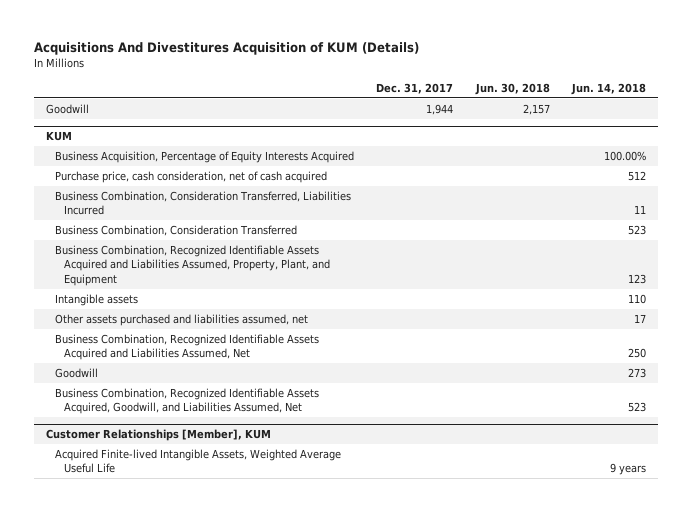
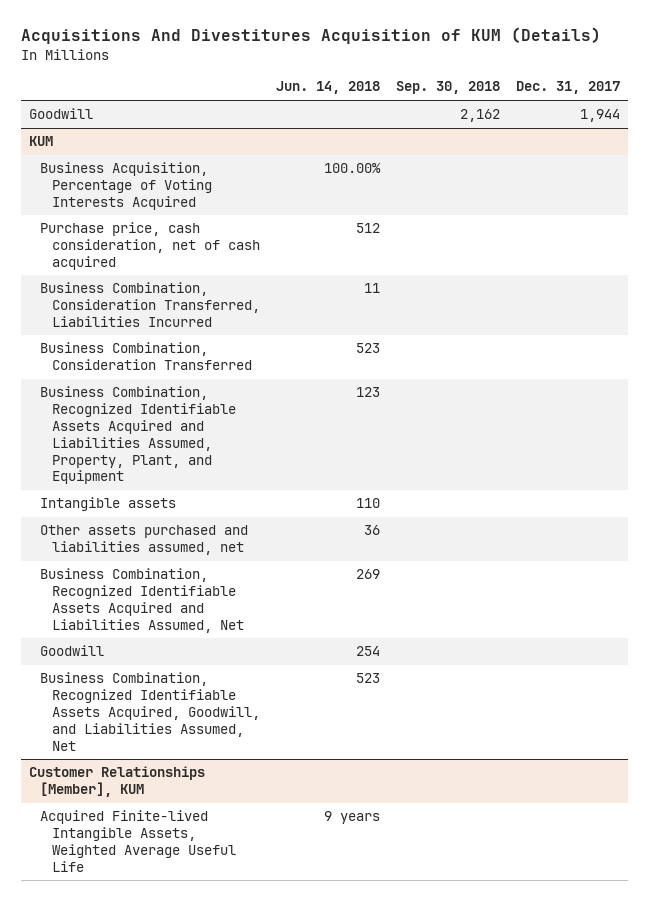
[474,83,550,96] Jun. 30, 2018 -> none
none -> [395,81,500,95] Sep. 30, 2018
[54,150,354,163] Business Acquisition, Percentage of Equity Interests Acquired -> [40,162,212,210] Business Acquisition, Percentage of Voting Interests Acquired
[634,313,647,323] 17 -> [363,525,380,536] 36
[628,348,647,359] 250 -> [355,569,380,580] 269
[628,367,647,378] 273 -> [355,646,380,657] 254

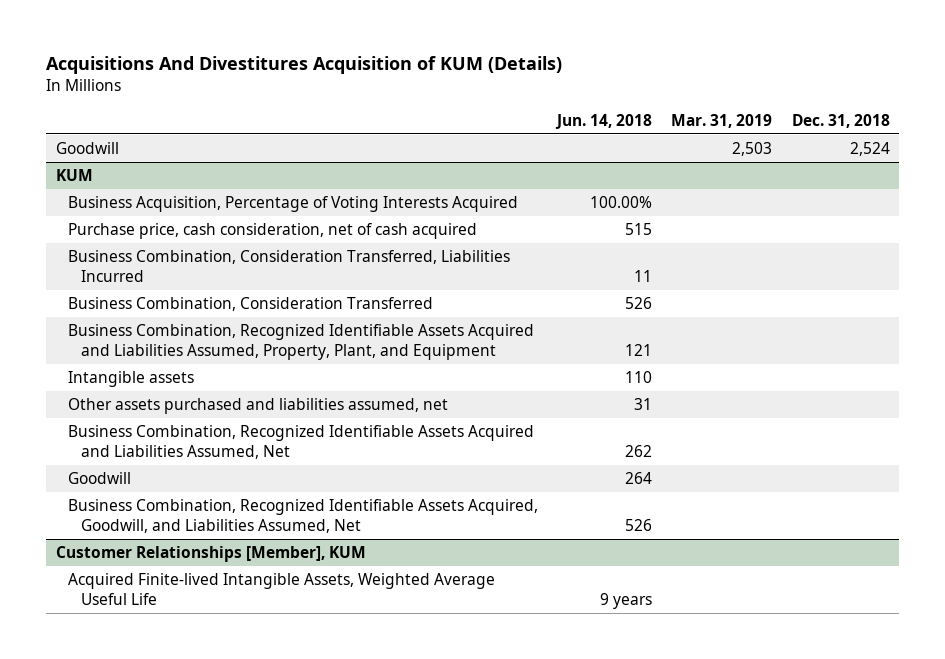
[395,81,500,95] Sep. 30, 2018 -> none
[515,81,620,95] Dec. 31, 2017 -> none
none -> [671,113,773,128] Mar. 31, 2019
none -> [791,113,890,128] Dec. 31, 2018
[355,223,380,234] 512 -> [625,222,653,235] 515
[355,343,380,354] 523 -> [625,296,653,309] 526
[355,387,380,398] 123 -> [625,343,653,356] 121
[363,525,380,536] 36 -> [634,397,653,410] 31
[355,569,380,580] 269 -> [625,444,653,457] 262
[355,646,380,657] 254 -> [625,471,653,484] 264
[355,673,380,684] 523 -> [625,518,653,531] 526

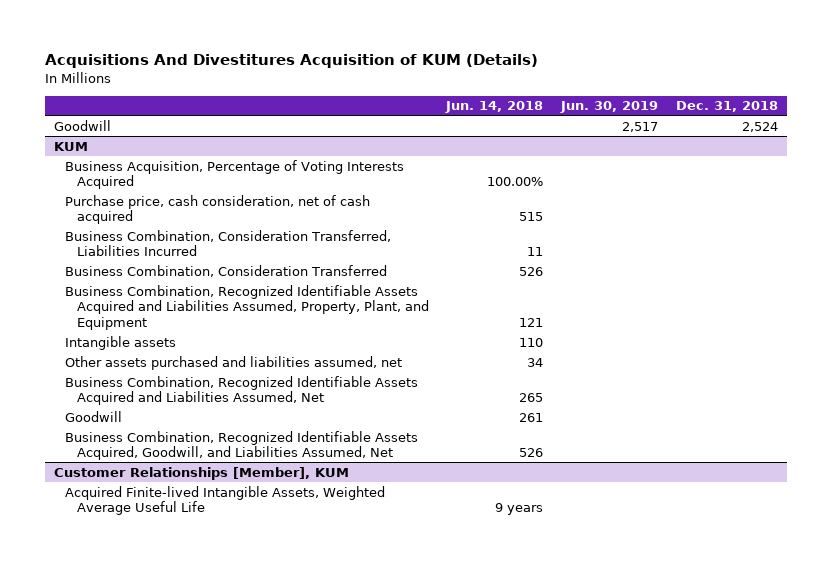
[671,113,773,128] Mar. 31, 2019 -> none
none -> [560,101,659,114] Jun. 30, 2019
[634,397,653,410] 31 -> [527,357,544,367] 34
[625,444,653,457] 262 -> [519,393,544,403] 265
[625,471,653,484] 264 -> [519,412,544,422] 261

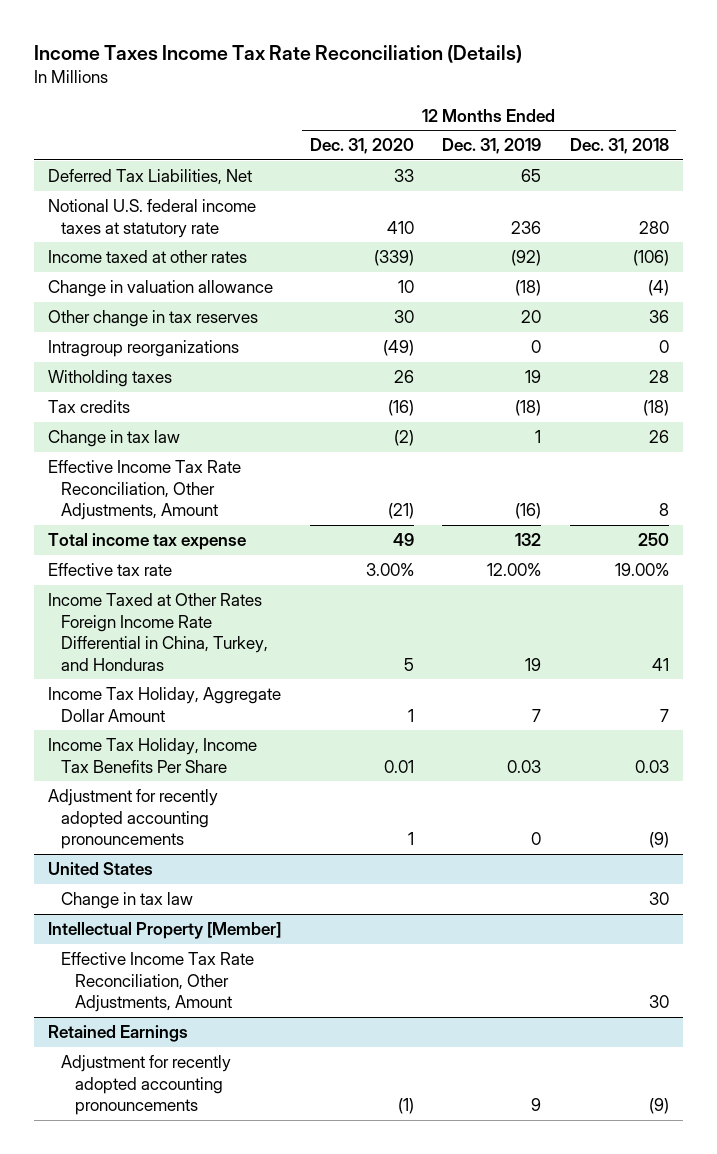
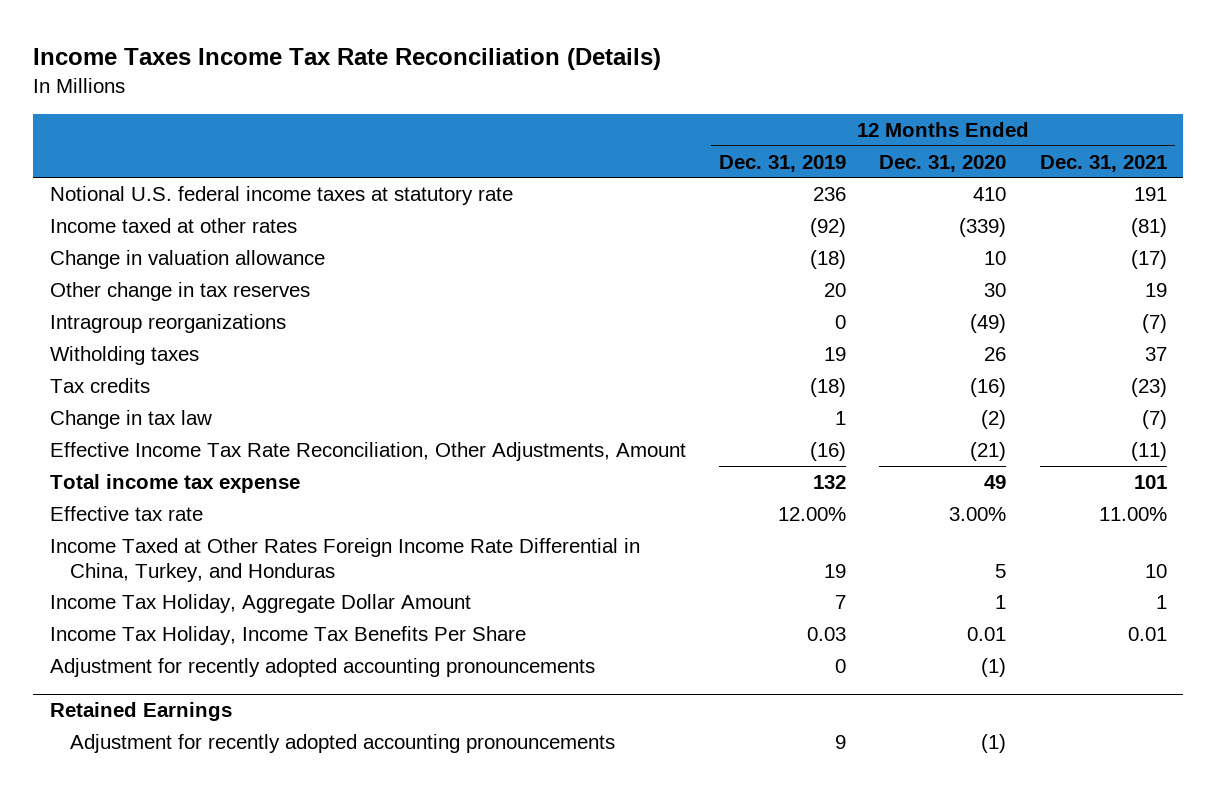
[569,138,669,155] Dec. 31, 2018 -> none
none -> [1039,154,1167,172] Dec. 31, 2021
[48,169,253,186] Deferred Tax Liabilities, Net -> none
[48,862,154,876] United States -> none
[61,892,194,910] Change in tax law -> none
[48,922,282,940] Intellectual Property [Member] -> none
[61,952,255,1013] Effective Income Tax Rate Reconciliation, Other Adjustments, Amount -> none
[407,832,414,846] 1 -> [981,657,1007,677] (1)

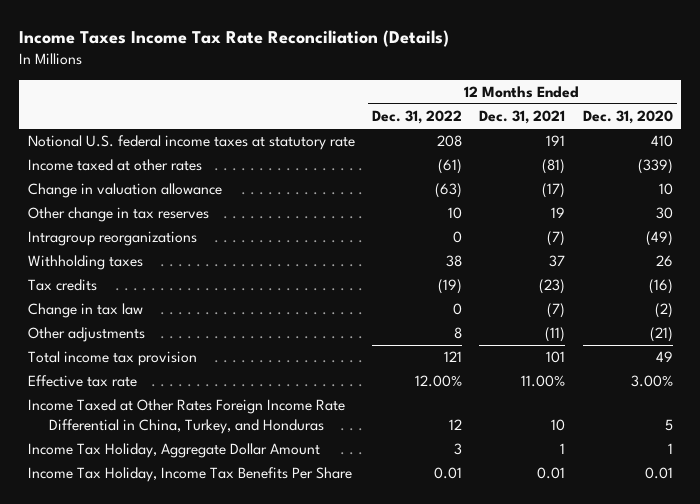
[718,154,846,172] Dec. 31, 2019 -> none
none -> [372,110,463,125] Dec. 31, 2022
[49,345,199,365] Witholding taxes -> [27,255,143,271] Withholding taxes
[49,441,686,461] Effective Income Tax Rate Reconciliation, Other Adjustments, Amount -> [27,327,145,343] Other adjustments
[49,473,300,493] Total income tax expense -> [27,351,197,367] Total income tax provision
[49,657,595,677] Adjustment for recently adopted accounting pronouncements -> none
[49,702,232,722] Retained Earnings -> none
[69,733,615,753] Adjustment for recently adopted accounting pronouncements -> none

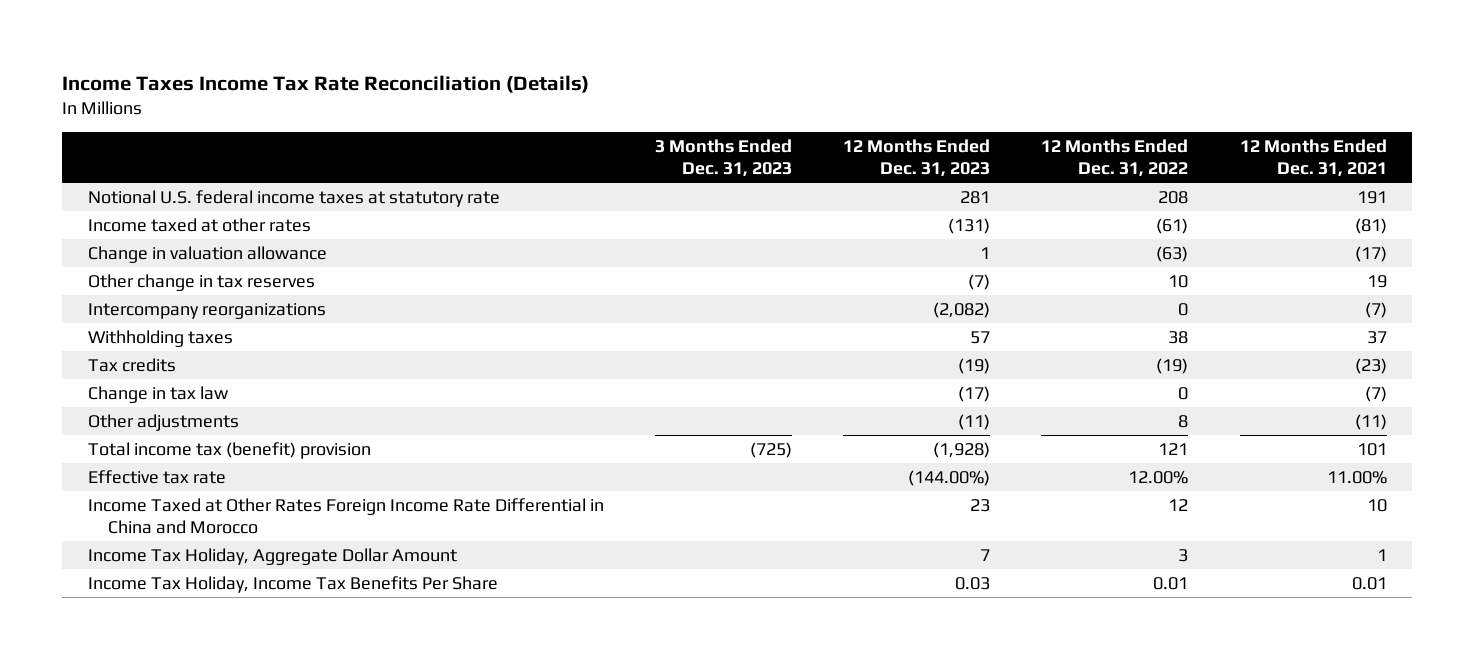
[582,110,673,125] Dec. 31, 2020 -> none
none -> [654,138,792,177] 3 Months Ended Dec. 31, 2023
none -> [843,138,991,177] 12 Months Ended Dec. 31, 2023
[27,231,197,247] Intragroup reorganizations -> none
none -> [87,302,326,319] Intercompany reorganizations
[27,351,197,367] Total income tax provision -> [87,441,371,459] Total income tax (benefit) provision
[27,399,345,434] Income Taxed at Other Rates Foreign Income Rate Differential in China, Turkey, and Honduras -> [87,497,604,534] Income Taxed at Other Rates Foreign Income Rate Differential in China and Morocco

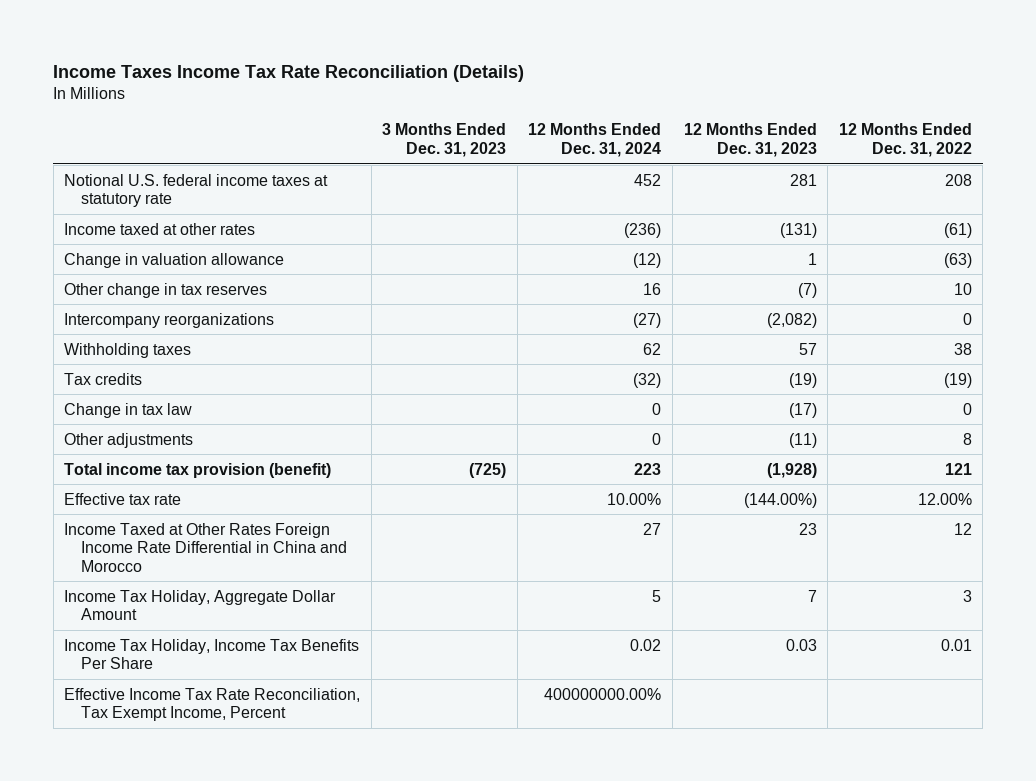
[1239,138,1387,177] 12 Months Ended Dec. 31, 2021 -> none
none -> [528,123,662,157] 12 Months Ended Dec. 31, 2024
[87,441,371,459] Total income tax (benefit) provision -> [64,462,332,478] Total income tax provision (benefit)
none -> [64,687,361,722] Effective Income Tax Rate Reconciliation, Tax Exempt Income, Percent

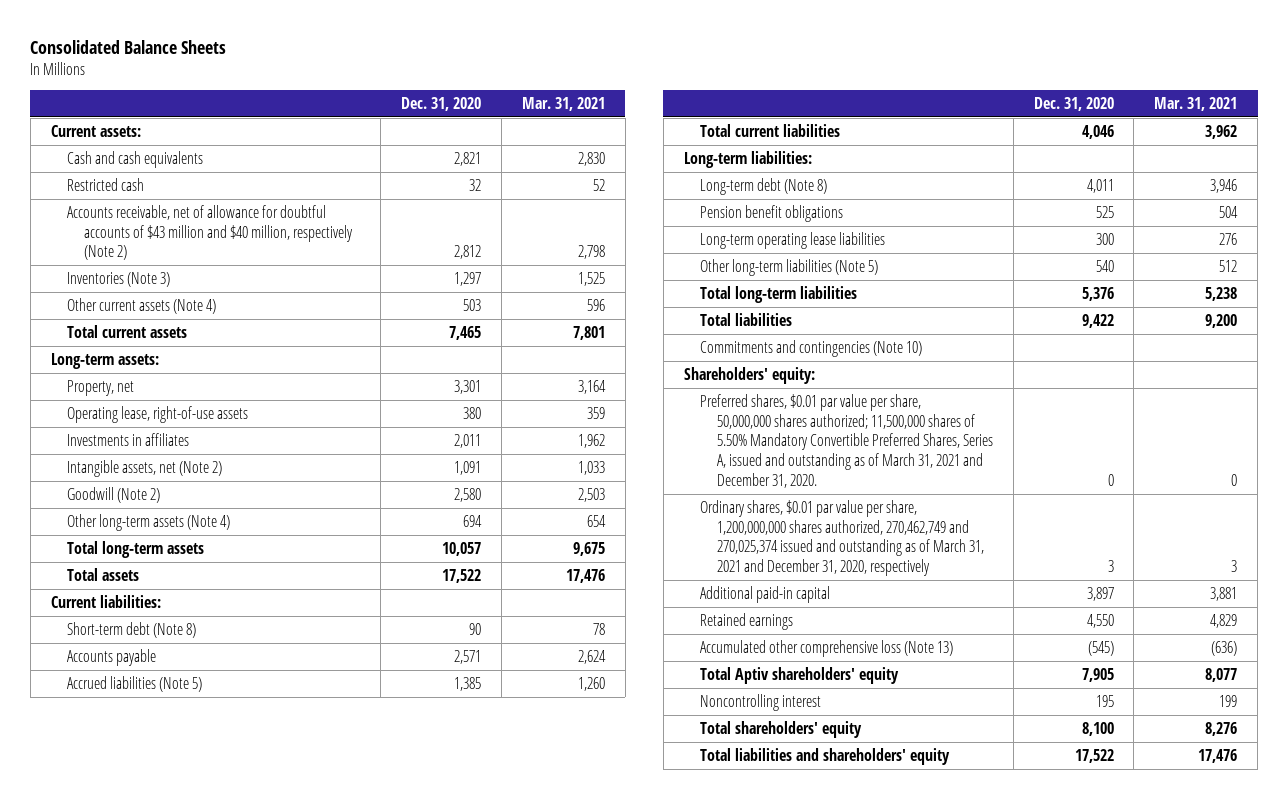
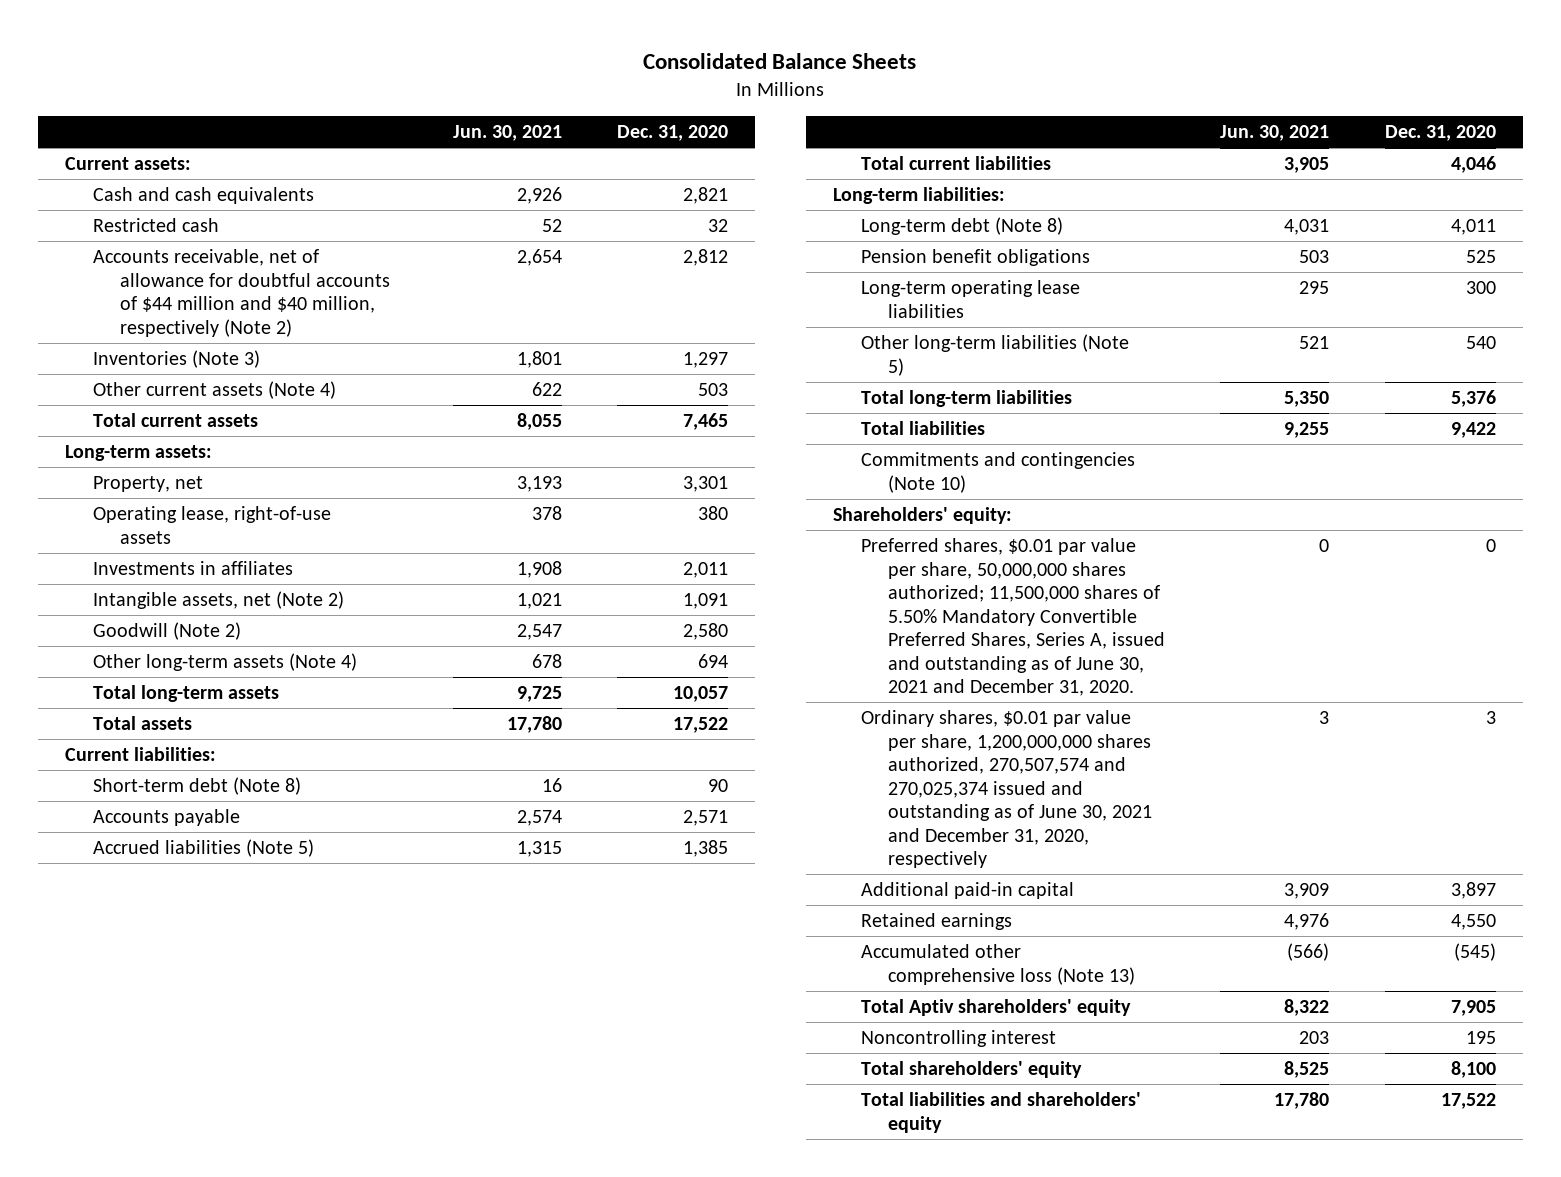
[521,96,605,111] Mar. 31, 2021 -> none
none -> [452,125,562,142] Jun. 30, 2021
[67,204,353,261] Accounts receivable, net of allowance for doubtful accounts of $43 million and $40 million, respectively (Note 2) -> [92,249,391,337] Accounts receivable, net of allowance for doubtful accounts of $44 million and $40 million, respectively (Note 2)
[700,393,993,488] Preferred shares, $0.01 par value per share, 50,000,000 shares authorized; 11,500,000 shares of 5.50% Mandatory Convertible Preferred Shares, Series A, issued and outstanding as of March 31, 2021 and December 31, 2020. -> [860,538,1166,697] Preferred shares, $0.01 par value per share, 50,000,000 shares authorized; 11,500,000 shares of 5.50% Mandatory Convertible Preferred Shares, Series A, issued and outstanding as of June 30, 2021 and December 31, 2020.
[700,499,984,577] Ordinary shares, $0.01 par value per share, 1,200,000,000 shares authorized, 270,462,749 and 270,025,374 issued and outstanding as of March 31, 2021 and December 31, 2020, respectively -> [860,710,1153,869] Ordinary shares, $0.01 par value per share, 1,200,000,000 shares authorized, 270,507,574 and 270,025,374 issued and outstanding as of June 30, 2021 and December 31, 2020, respectively

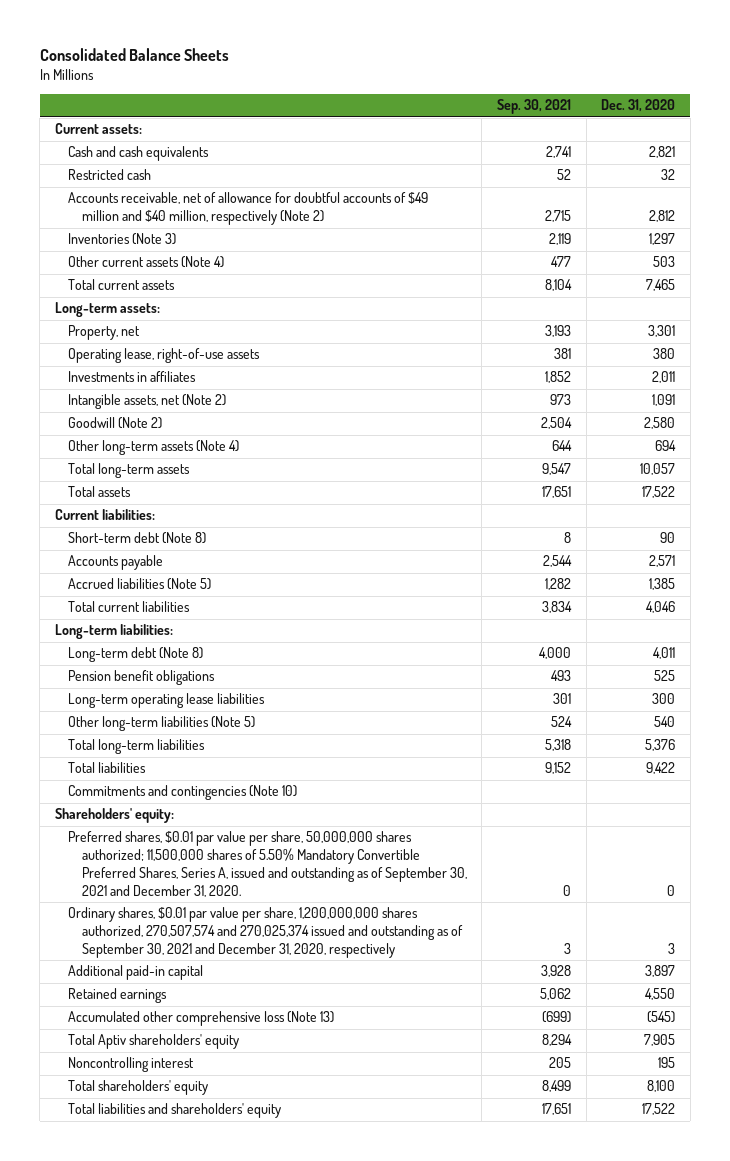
[452,125,562,142] Jun. 30, 2021 -> none
none -> [496,99,571,115] Sep. 30, 2021
[92,249,391,337] Accounts receivable, net of allowance for doubtful accounts of $44 million and $40 million, respectively (Note 2) -> [68,192,429,226] Accounts receivable, net of allowance for doubtful accounts of $49 million and $40 million, respectively (Note 2)
[860,538,1166,697] Preferred shares, $0.01 par value per share, 50,000,000 shares authorized; 11,500,000 shares of 5.50% Mandatory Convertible Preferred Shares, Series A, issued and outstanding as of June 30, 2021 and December 31, 2020. -> [68,831,467,897] Preferred shares, $0.01 par value per share, 50,000,000 shares authorized; 11,500,000 shares of 5.50% Mandatory Convertible Preferred Shares, Series A, issued and outstanding as of September 30, 2021 and December 31, 2020.
[860,710,1153,869] Ordinary shares, $0.01 par value per share, 1,200,000,000 shares authorized, 270,507,574 and 270,025,374 issued and outstanding as of June 30, 2021 and December 31, 2020, respectively -> [68,907,463,958] Ordinary shares, $0.01 par value per share, 1,200,000,000 shares authorized, 270,507,574 and 270,025,374 issued and outstanding as of September 30, 2021 and December 31, 2020, respectively

